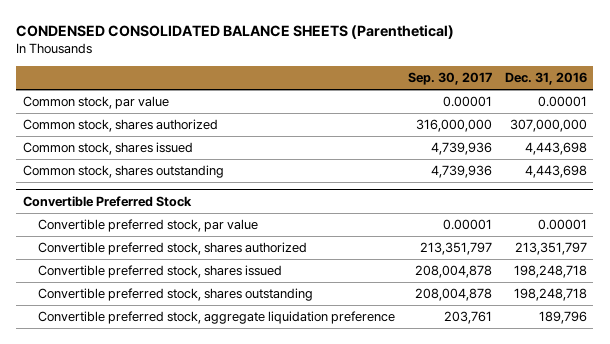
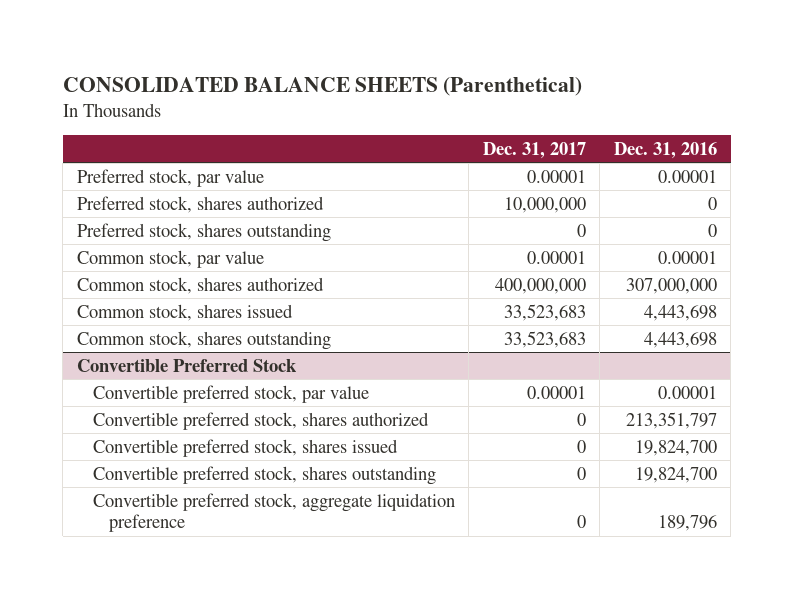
[16,25,455,40] CONDENSED CONSOLIDATED BALANCE SHEETS (Parenthetical) -> [62,76,582,96] CONSOLIDATED BALANCE SHEETS (Parenthetical)
[407,72,492,86] Sep. 30, 2017 -> none
none -> [482,141,586,159] Dec. 31, 2017
none -> [76,168,264,187] Preferred stock, par value
none -> [76,195,324,213] Preferred stock, shares authorized
none -> [76,222,331,242] Preferred stock, shares outstanding
[513,265,587,279] 198,248,718 -> [634,439,717,456] 19,824,700
[513,288,587,302] 198,248,718 -> [634,466,717,483] 19,824,700

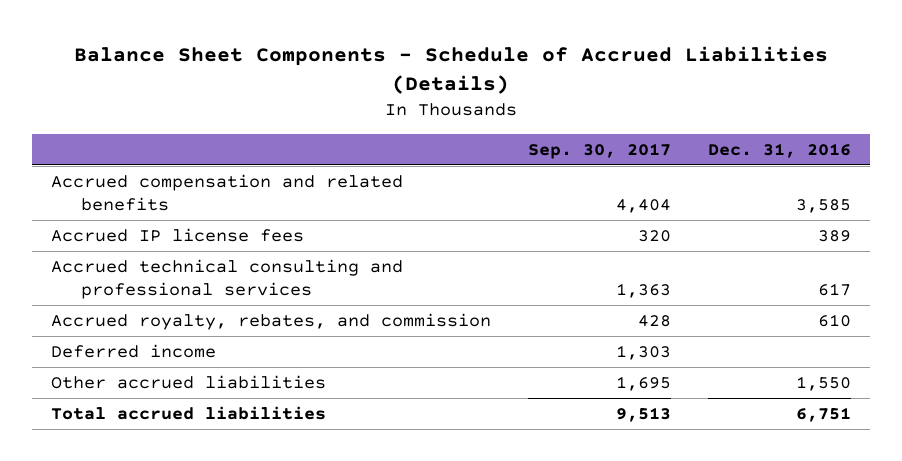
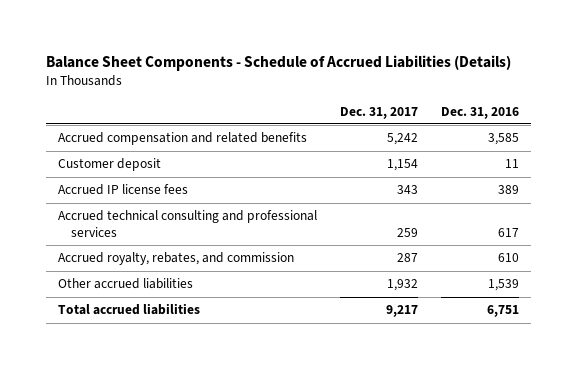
[528,142,672,159] Sep. 30, 2017 -> none
none -> [339,106,418,119] Dec. 31, 2017
none -> [57,158,161,172] Customer deposit
[50,344,216,359] Deferred income -> none
[796,376,852,392] 1,550 -> [488,279,520,292] 1,539

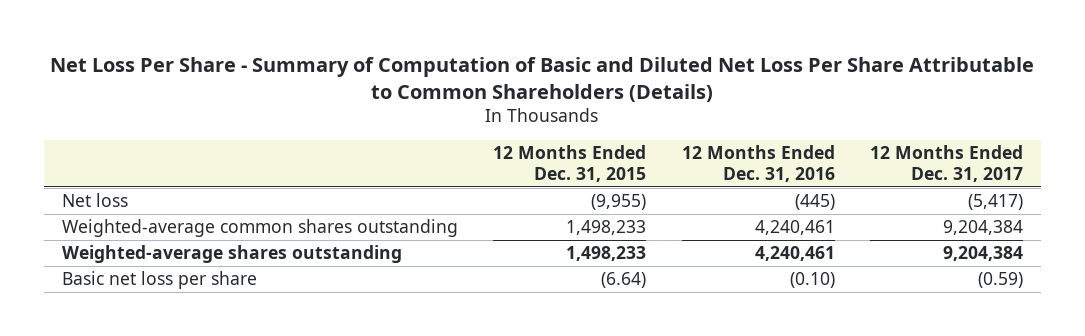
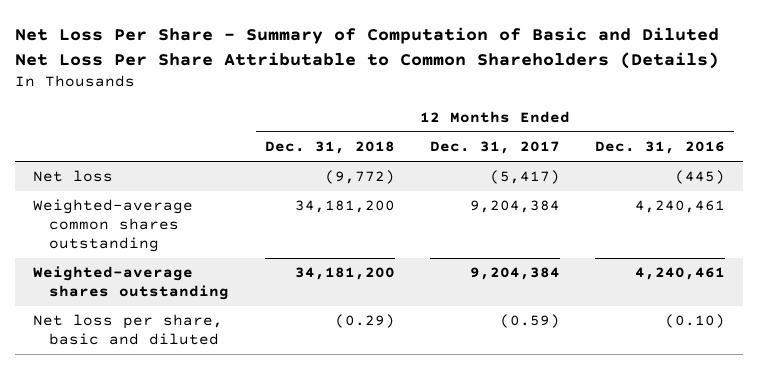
[493,145,647,183] 12 Months Ended Dec. 31, 2015 -> none
none -> [264,141,395,155] Dec. 31, 2018
[62,271,258,290] Basic net loss per share -> [32,314,223,346] Net loss per share, basic and diluted

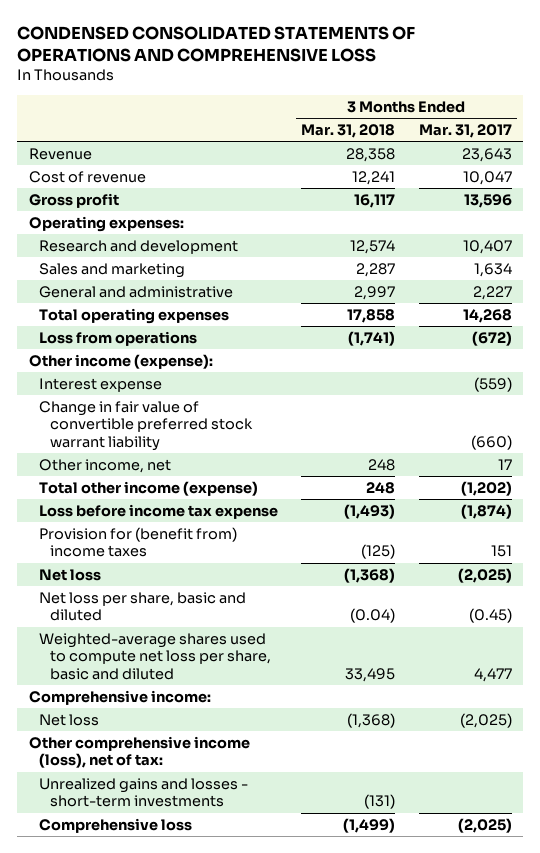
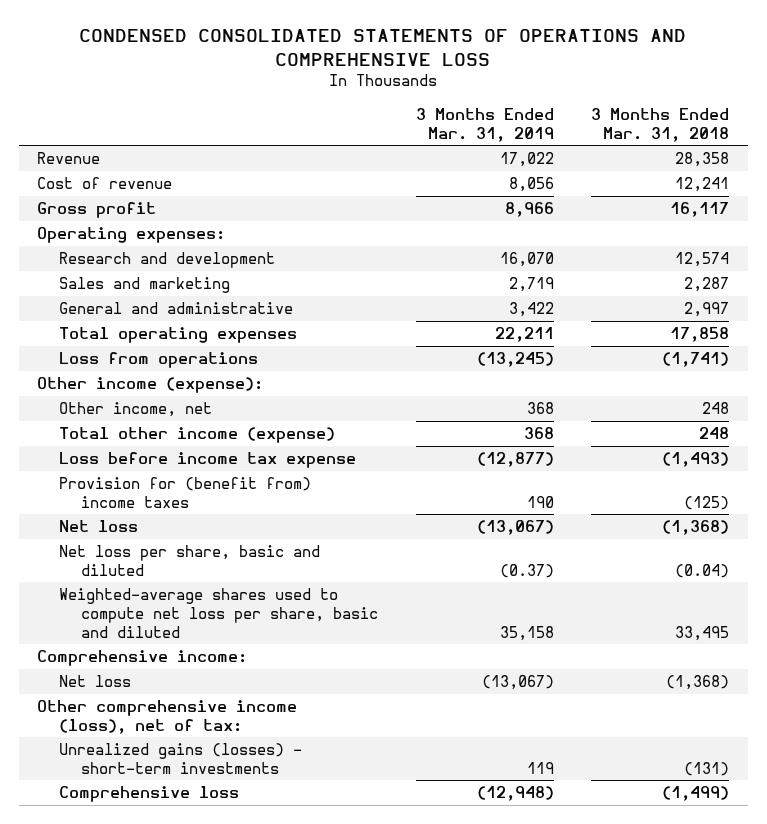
[418,123,512,138] Mar. 31, 2017 -> none
none -> [415,107,554,142] 3 Months Ended Mar. 31, 2019
[39,377,163,392] Interest expense -> none
[39,400,254,451] Change in fair value of convertible preferred stock warrant liability -> none
[39,777,249,808] Unrealized gains and losses - short-term investments -> [59,743,303,774] Unrealized gains (losses) - short-term investments

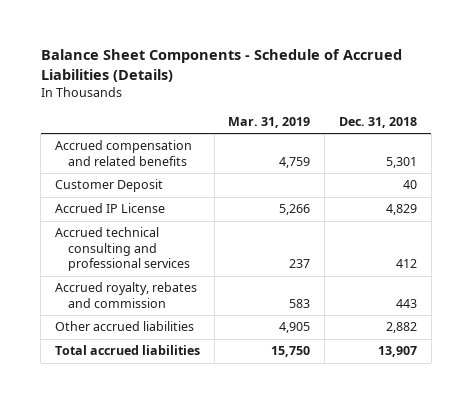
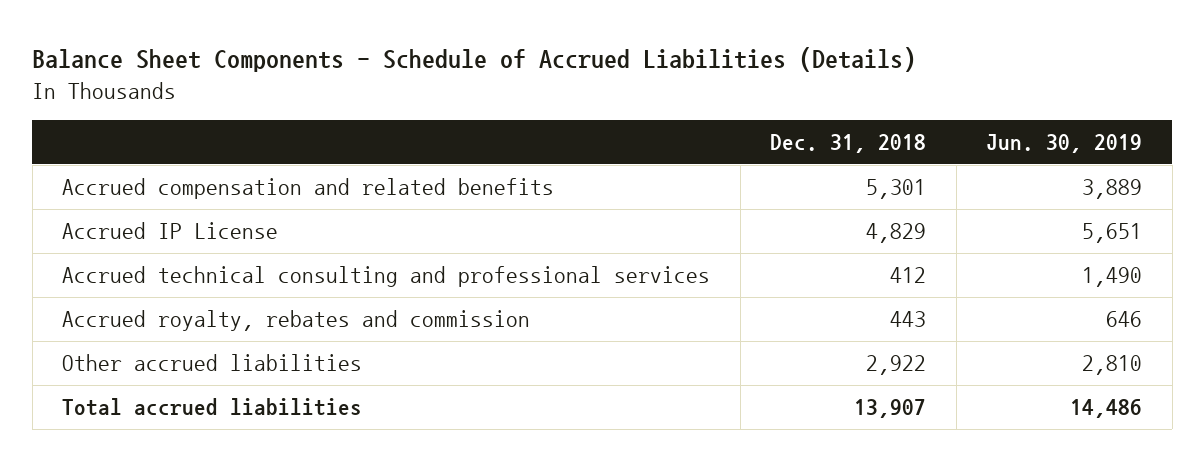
[228,117,311,129] Mar. 31, 2019 -> none
none -> [986,134,1143,154] Jun. 30, 2019
[54,179,163,193] Customer Deposit -> none
[386,322,418,334] 2,882 -> [866,355,927,376] 2,922

